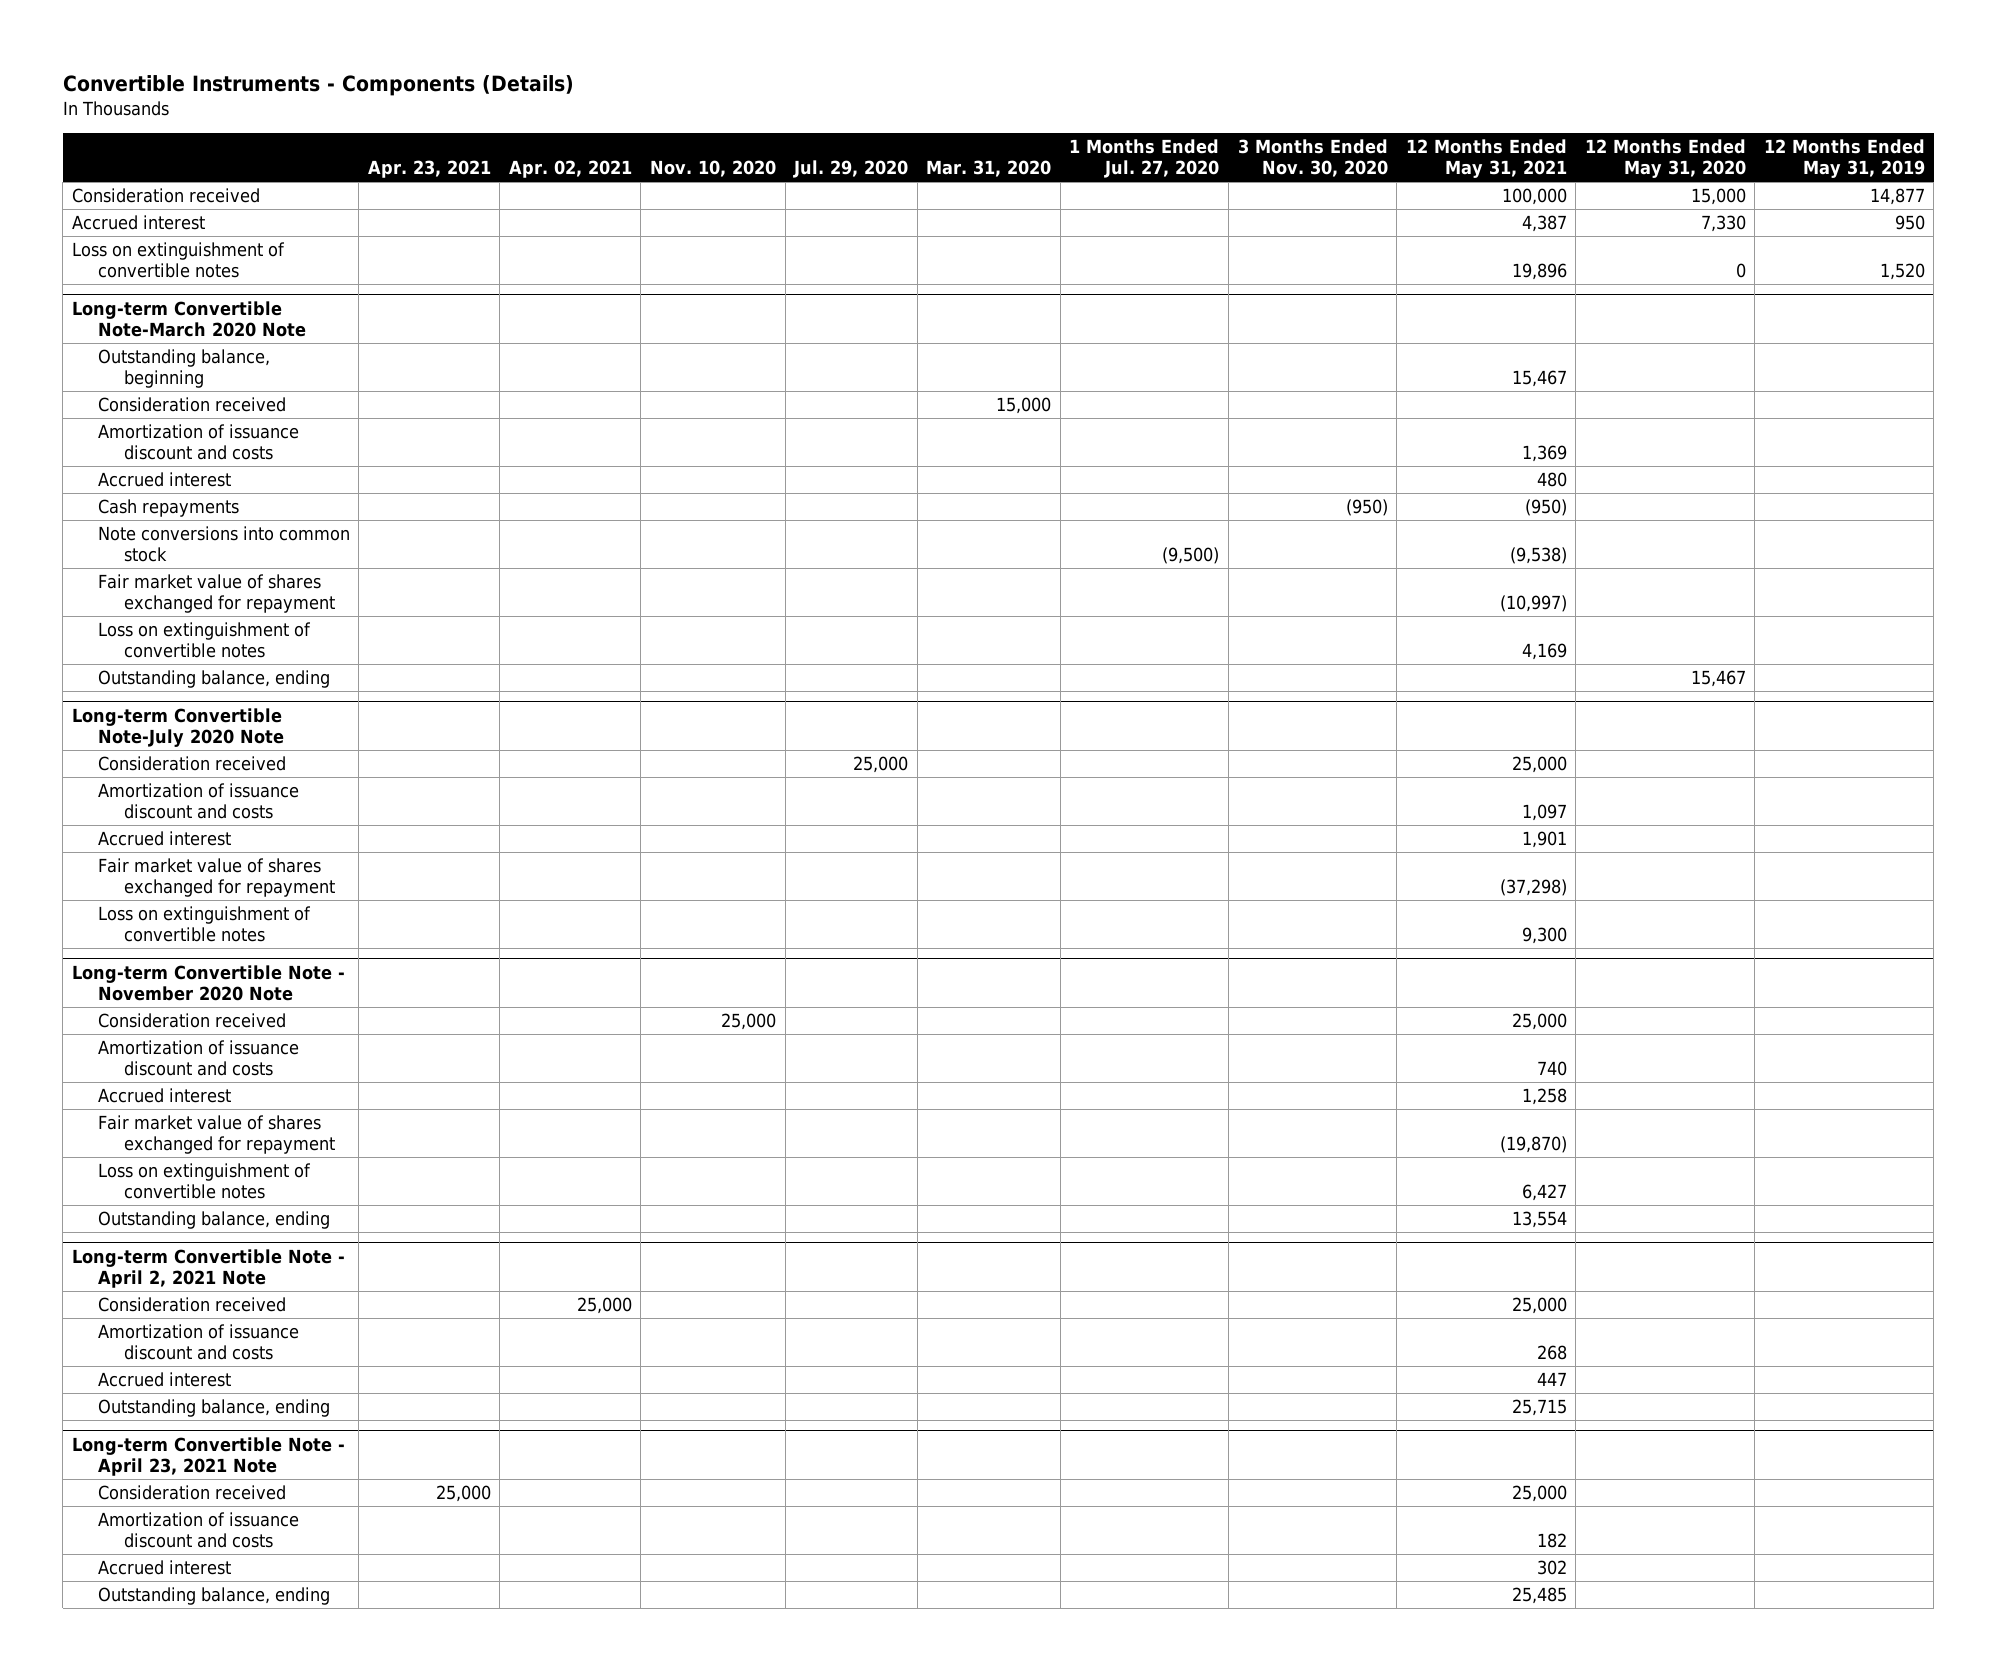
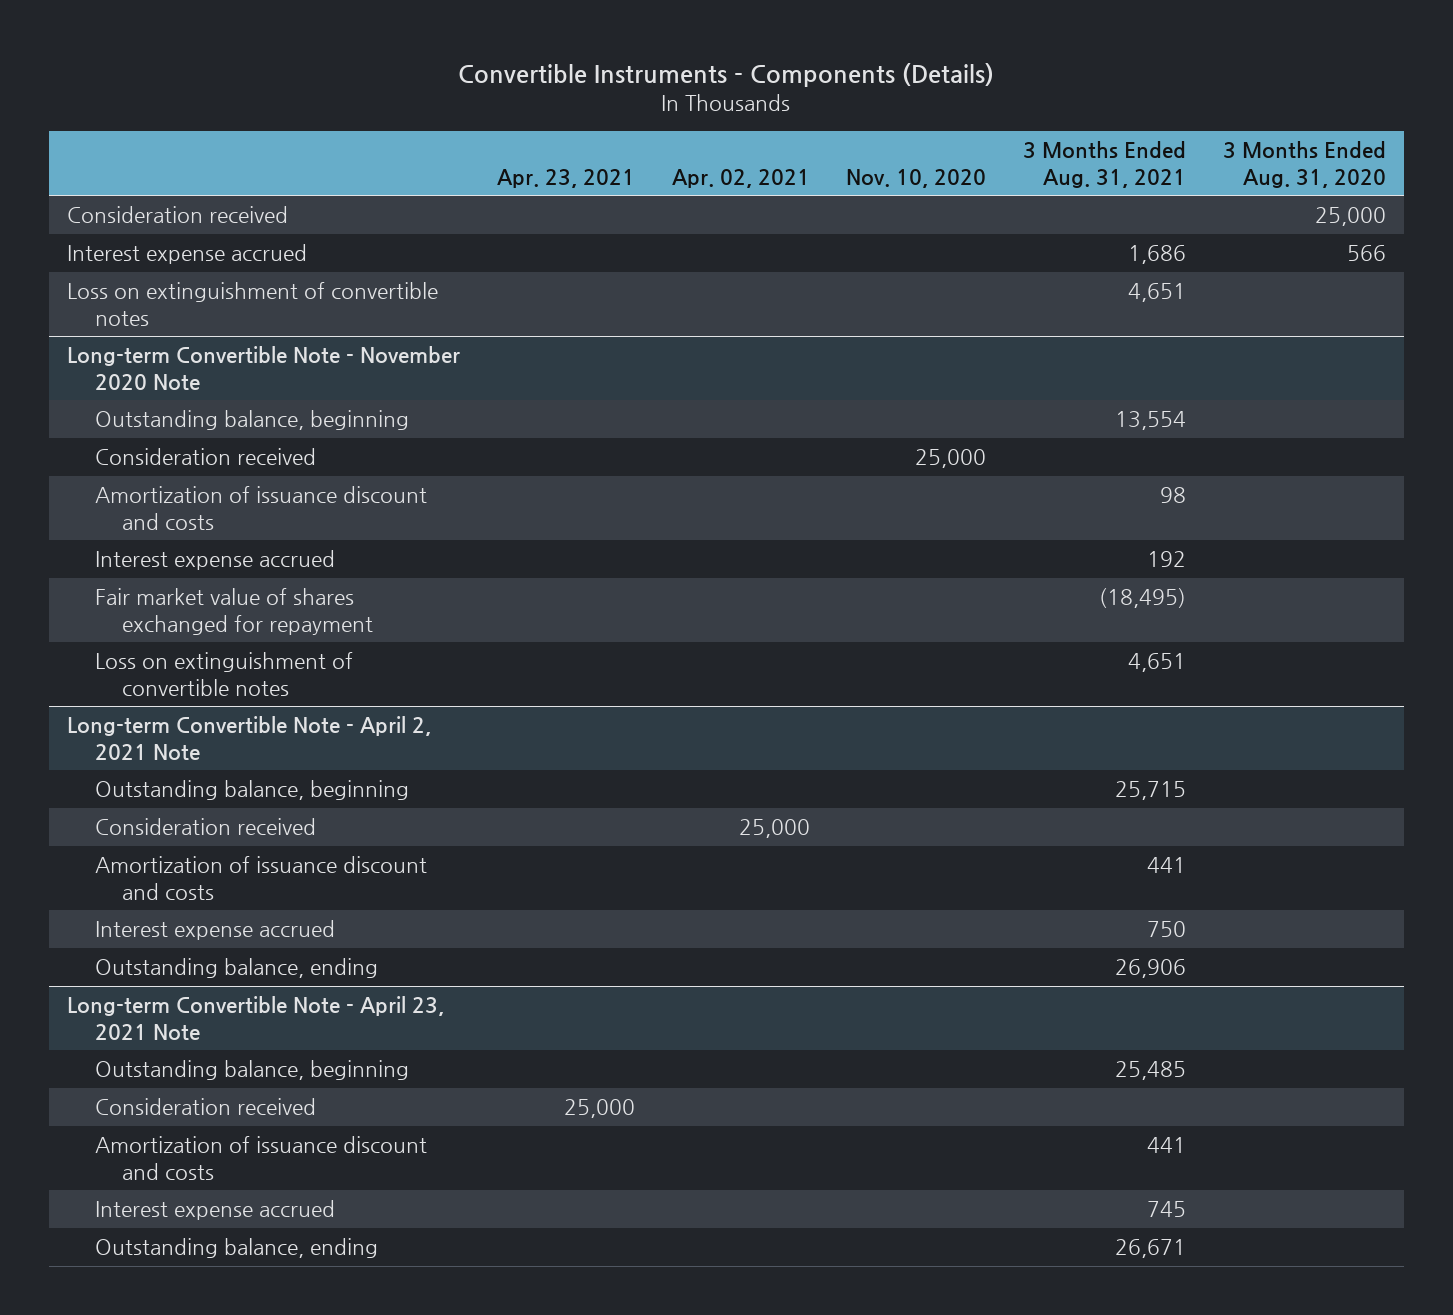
[793,160,909,179] Jul. 29, 2020 -> none
[926,160,1052,178] Mar. 31, 2020 -> none
[1069,139,1220,179] 1 Months Ended Jul. 27, 2020 -> none
[1237,139,1388,178] 3 Months Ended Nov. 30, 2020 -> none
[1405,139,1567,179] 12 Months Ended May 31, 2021 -> none
[1584,139,1746,179] 12 Months Ended May 31, 2020 -> none
[1763,139,1925,179] 12 Months Ended May 31, 2019 -> none
none -> [1022,141,1186,189] 3 Months Ended Aug. 31, 2021
none -> [1222,141,1386,189] 3 Months Ended Aug. 31, 2020
[71,215,205,231] Accrued interest -> [67,244,308,265] Interest expense accrued
[71,300,306,337] Long-term Convertible Note-March 2020 Note -> none
[97,349,270,389] Outstanding balance, beginning -> none
[97,397,286,413] Consideration received -> none
[97,424,299,461] Amortization of issuance discount and costs -> none
[97,472,231,488] Accrued interest -> none
[97,499,239,518] Cash repayments -> none
[97,526,350,563] Note conversions into common stock -> none
[97,574,335,614] Fair market value of shares exchanged for repayment -> none
[97,622,311,659] Loss on extinguishment of convertible notes -> none
[97,670,330,689] Outstanding balance, ending -> none
[71,707,284,747] Long-term Convertible Note-July 2020 Note -> none
[97,756,286,772] Consideration received -> none
[97,783,299,820] Amortization of issuance discount and costs -> none
[97,831,231,847] Accrued interest -> none
[97,858,335,898] Fair market value of shares exchanged for repayment -> none
[97,906,311,943] Loss on extinguishment of convertible notes -> none
none -> [94,410,409,431] Outstanding balance, beginning
[97,1088,231,1104] Accrued interest -> [94,550,335,571] Interest expense accrued
[97,1211,330,1230] Outstanding balance, ending -> none
none -> [94,780,409,801] Outstanding balance, beginning
[97,1372,231,1388] Accrued interest -> [94,920,335,941] Interest expense accrued
none -> [94,1060,409,1081] Outstanding balance, beginning
[97,1560,231,1576] Accrued interest -> [94,1200,335,1221] Interest expense accrued

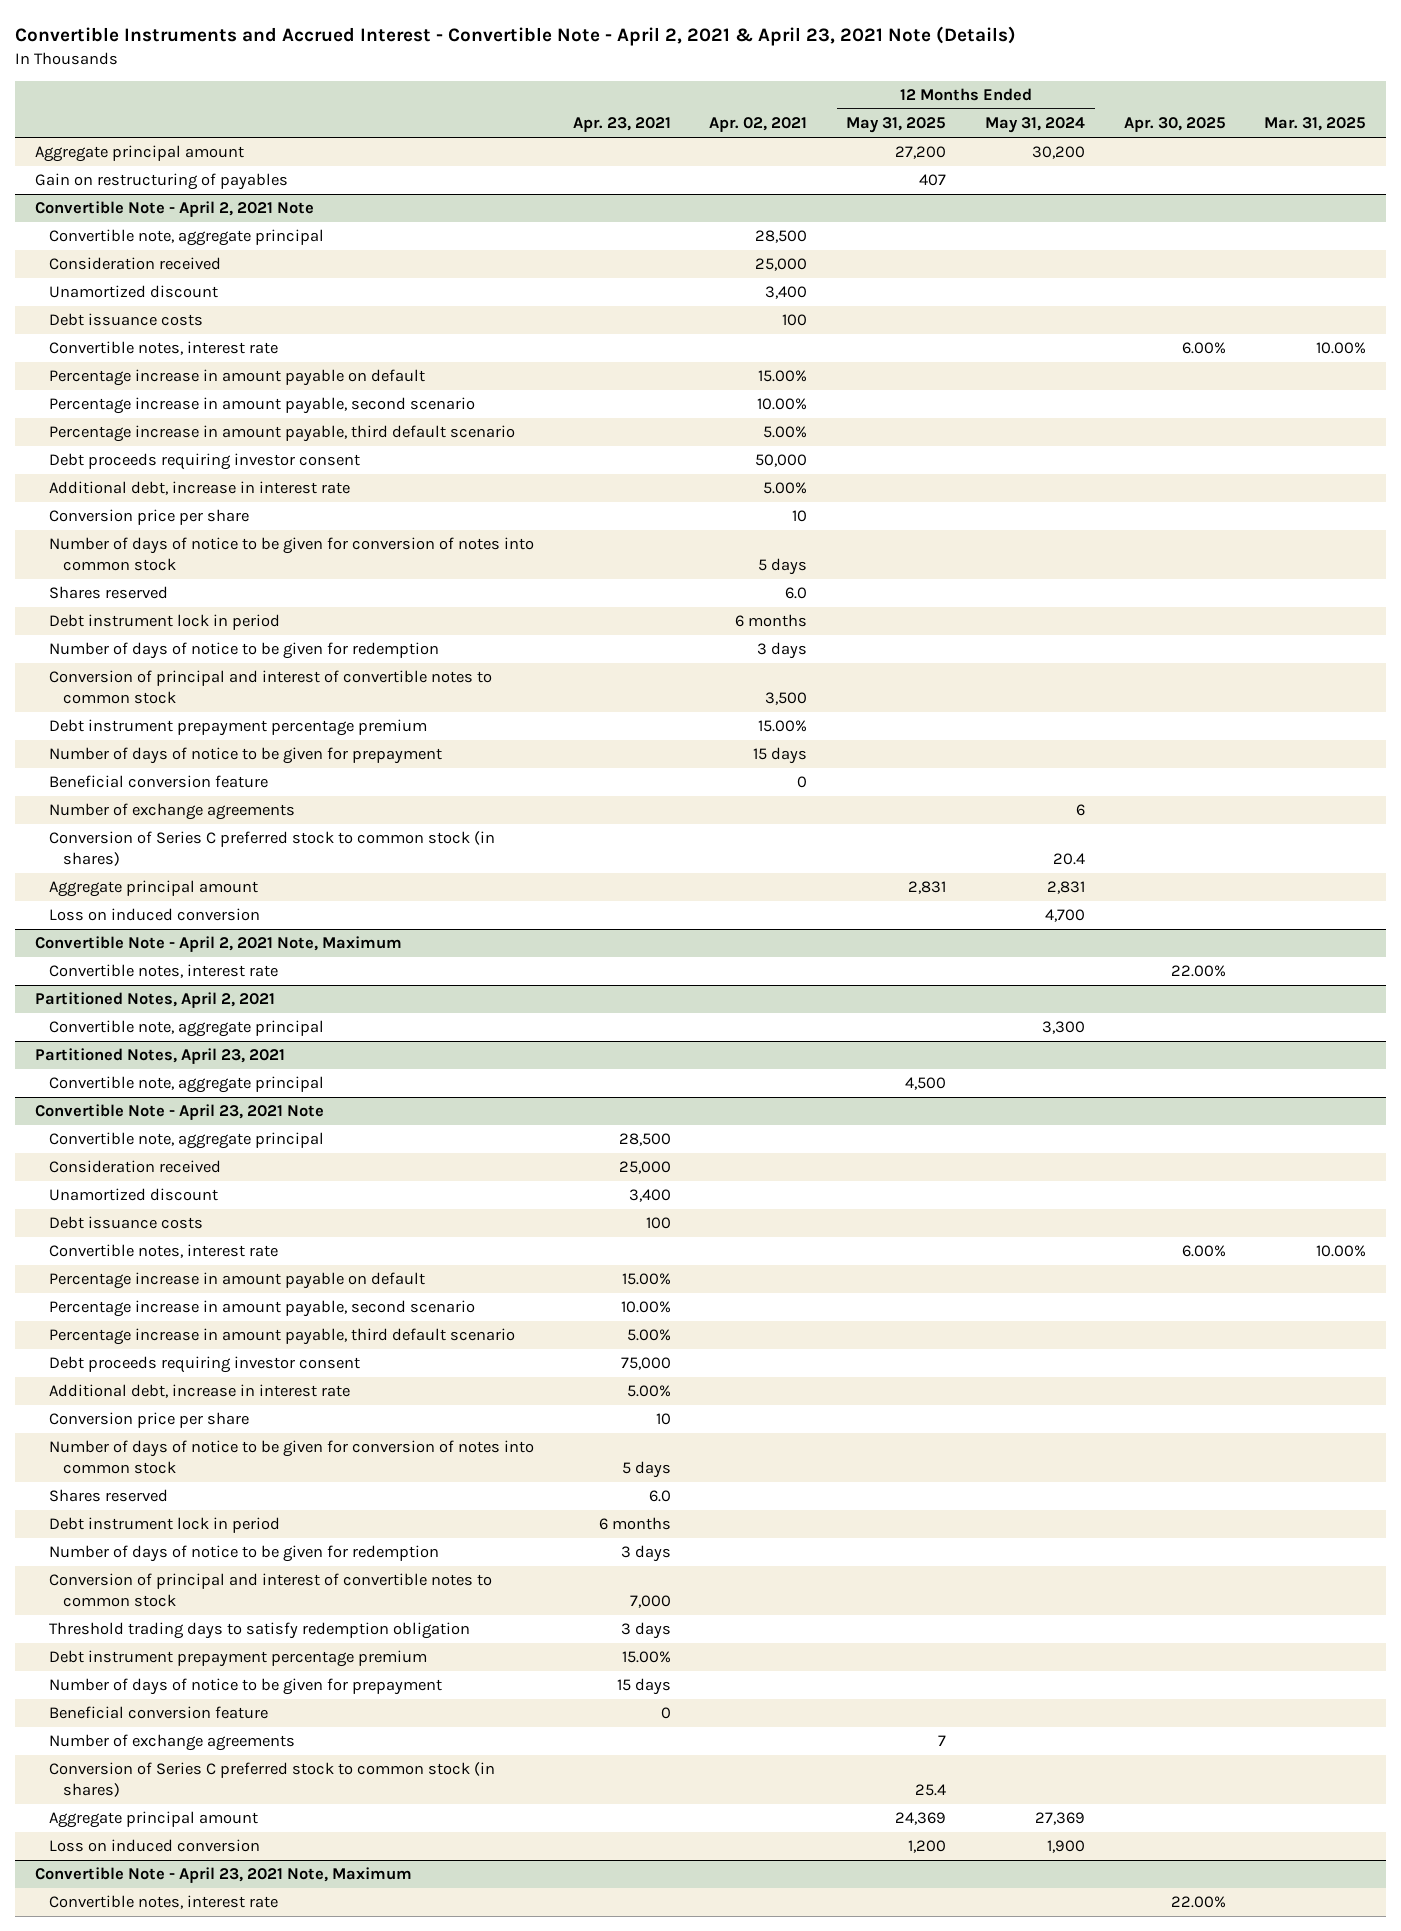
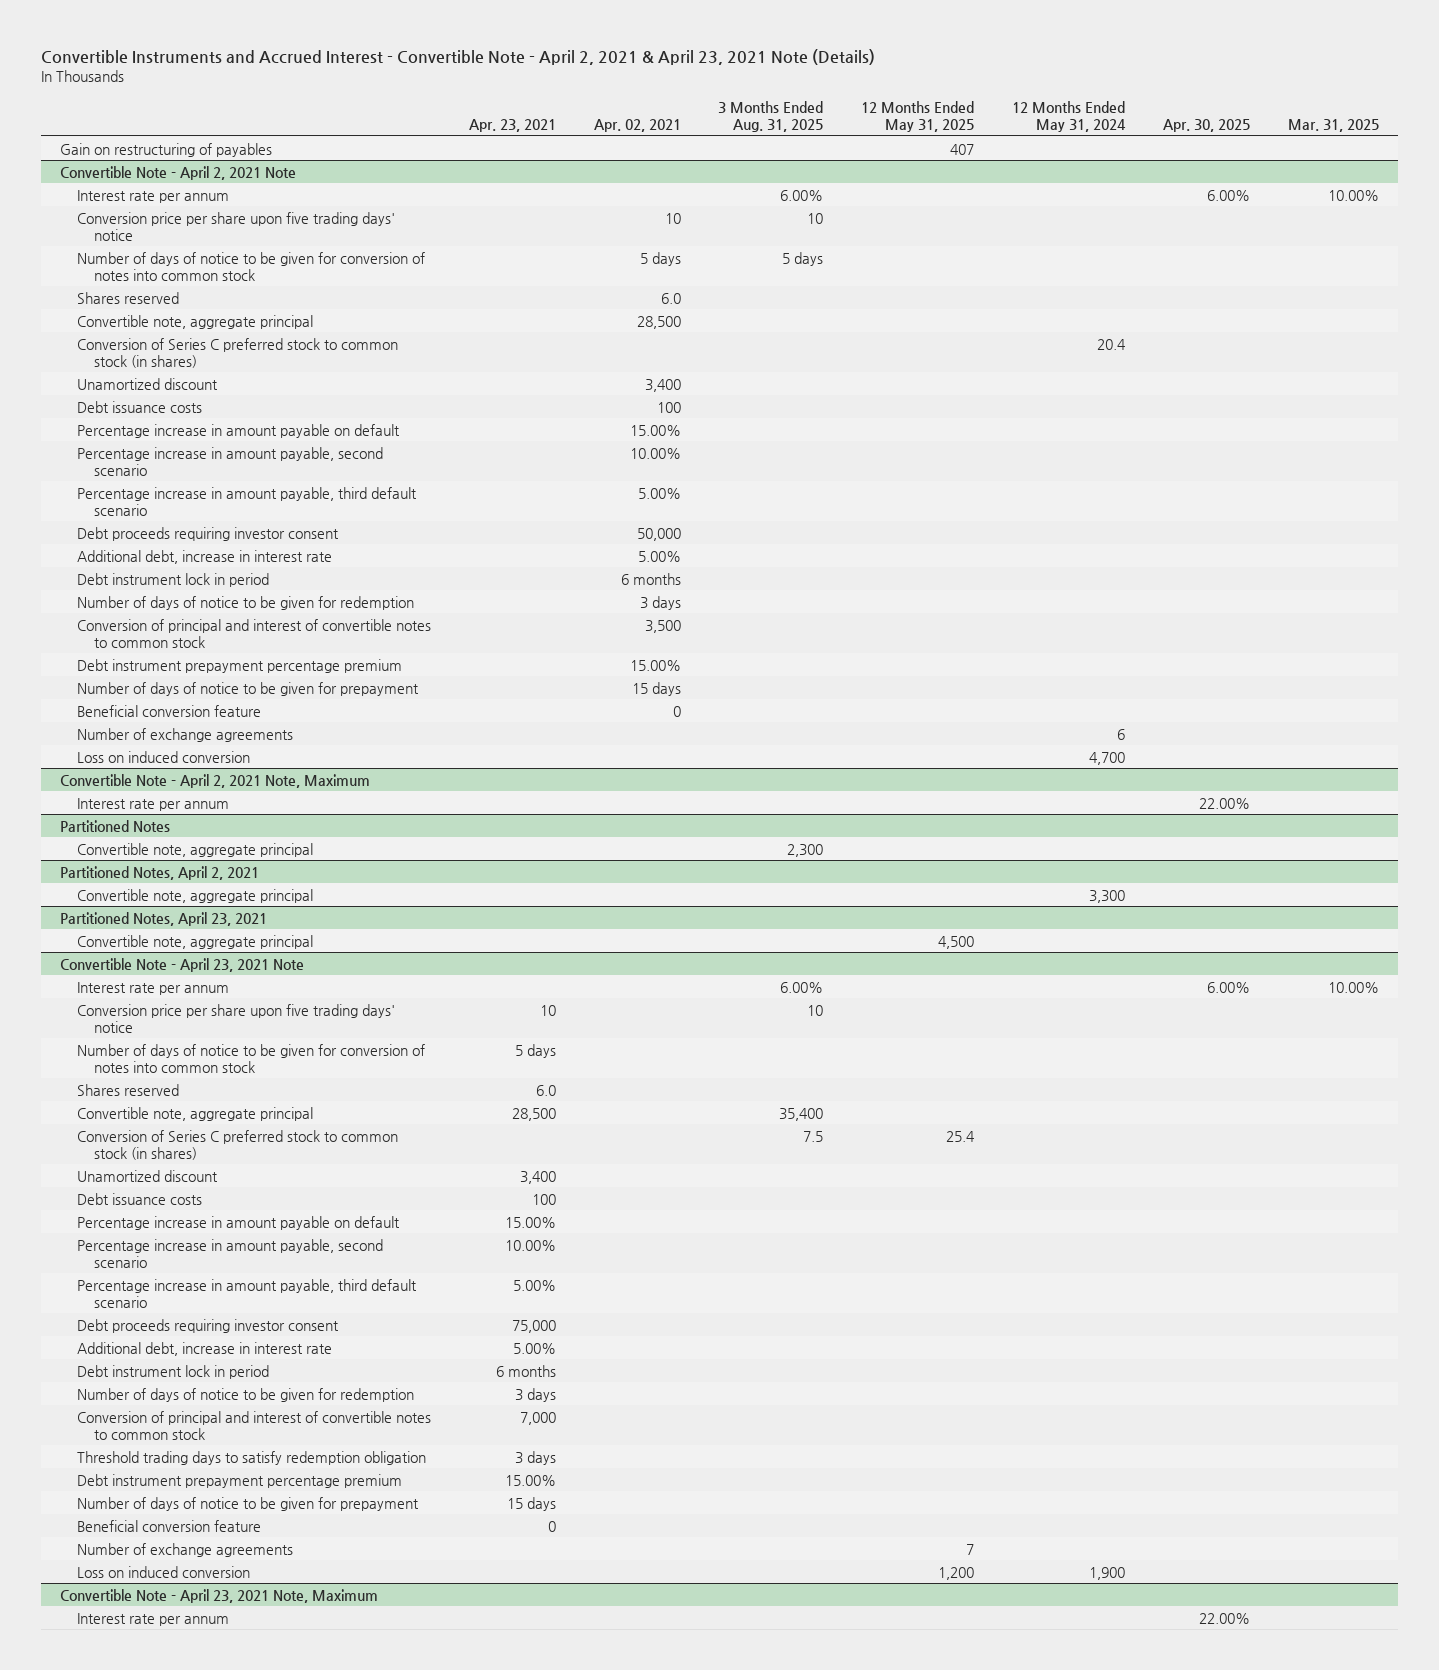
none -> [718,100,824,132] 3 Months Ended Aug. 31, 2025
[34,145,244,163] Aggregate principal amount -> none
none -> [76,189,229,203] Interest rate per annum
none -> [76,211,395,241] Conversion price per share upon five trading days' notice
[49,537,535,572] Number of days of notice to be given for conversion of notes into common stock -> [76,251,425,281] Number of days of notice to be given for conversion of notes into common stock
[49,586,169,600] Shares reserved -> [76,291,179,304] Shares reserved
[49,257,222,271] Consideration received -> none
[49,831,496,867] Conversion of Series C preferred stock to common stock (in shares) -> [76,337,398,368] Conversion of Series C preferred stock to common stock (in shares)
[49,341,279,356] Convertible notes, interest rate -> none
[49,509,250,526] Conversion price per share -> none
[49,880,259,898] Aggregate principal amount -> none
[49,964,279,979] Convertible notes, interest rate -> [76,797,229,811] Interest rate per annum
none -> [59,819,170,832] Partitioned Notes
none -> [76,842,313,857] Convertible note, aggregate principal
none -> [76,981,229,995] Interest rate per annum
none -> [76,1003,395,1033] Conversion price per share upon five trading days' notice
[49,1440,535,1475] Number of days of notice to be given for conversion of notes into common stock -> [76,1043,425,1073] Number of days of notice to be given for conversion of notes into common stock
[49,1489,169,1503] Shares reserved -> [76,1083,179,1096] Shares reserved
[49,1160,222,1174] Consideration received -> none
[49,1762,496,1798] Conversion of Series C preferred stock to common stock (in shares) -> [76,1129,398,1160] Conversion of Series C preferred stock to common stock (in shares)
[49,1244,279,1259] Convertible notes, interest rate -> none
[49,1412,250,1429] Conversion price per share -> none
[49,1811,259,1829] Aggregate principal amount -> none
[49,1895,279,1910] Convertible notes, interest rate -> [76,1612,229,1626] Interest rate per annum

